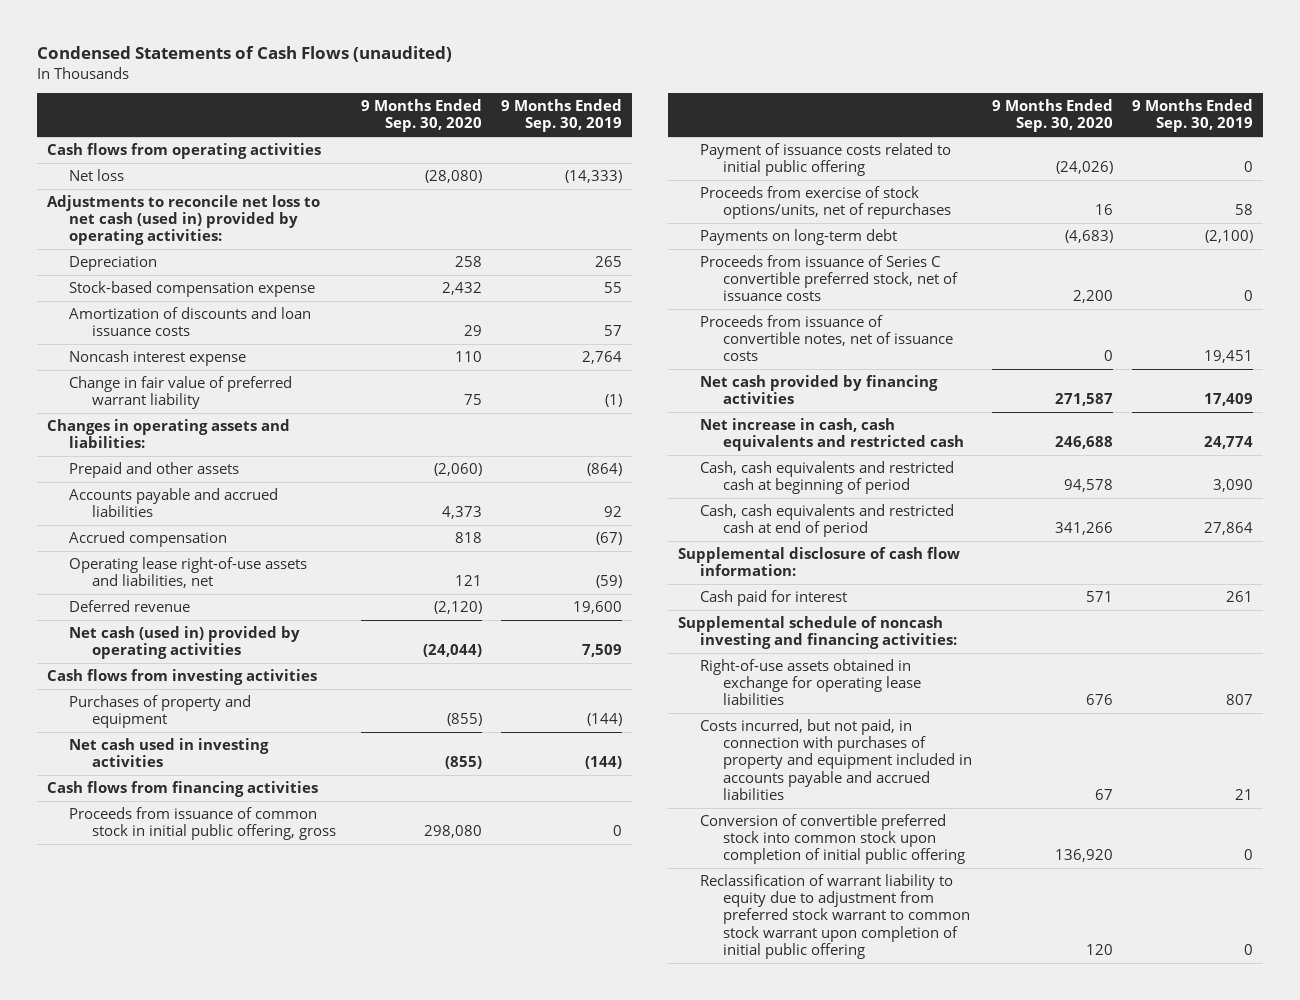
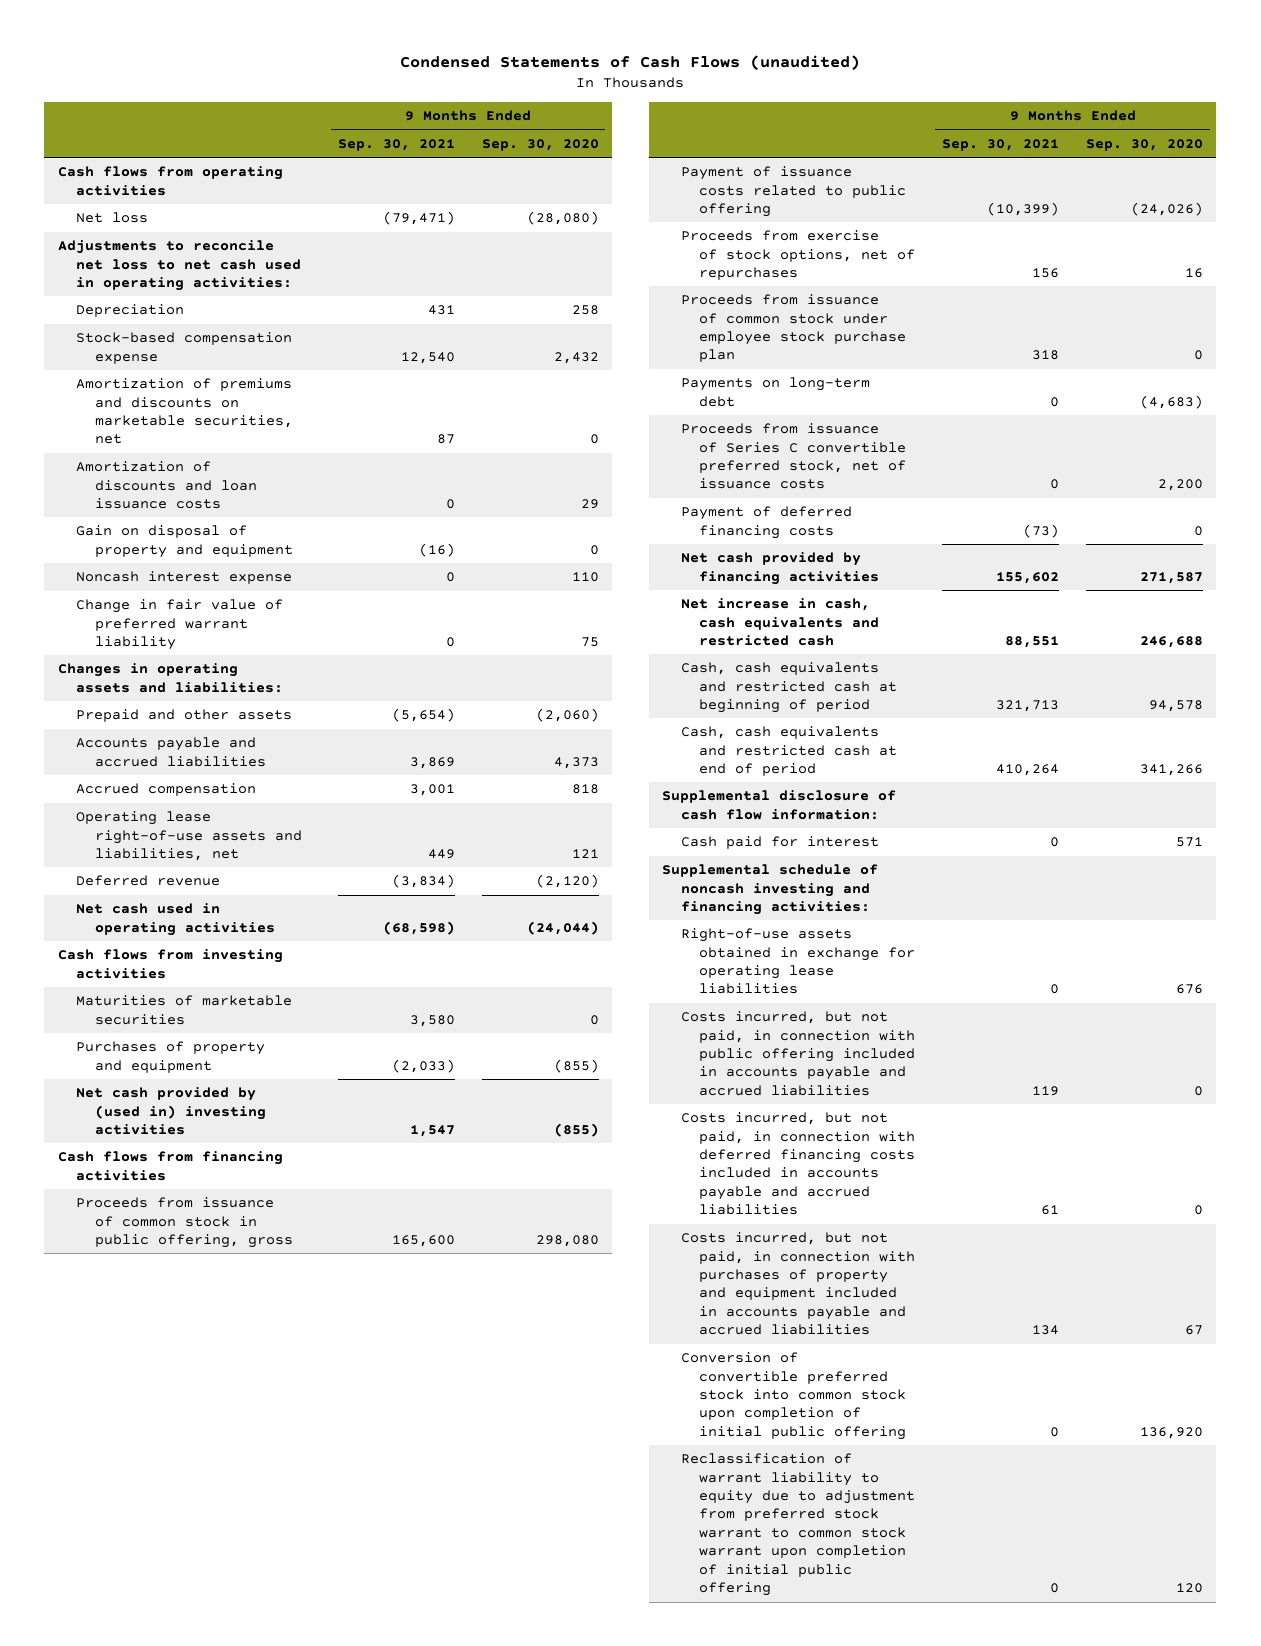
[501,99,623,133] 9 Months Ended Sep. 30, 2019 -> none
none -> [337,138,455,151] Sep. 30, 2021
[46,195,320,246] Adjustments to reconcile net loss to net cash (used in) provided by operating activities: -> [57,240,302,292] Adjustments to reconcile net loss to net cash used in operating activities:
none -> [76,378,293,445] Amortization of premiums and discounts on marketable securities, net
none -> [76,525,293,558] Gain on disposal of property and equipment
[69,626,301,660] Net cash (used in) provided by operating activities -> [76,903,275,936] Net cash used in operating activities
none -> [76,995,293,1025] Maturities of marketable securities
[69,738,270,768] Net cash used in investing activities -> [76,1087,266,1136] Net cash provided by (used in) investing activities
[69,807,337,841] Proceeds from issuance of common stock in initial public offering, gross -> [76,1197,293,1249] Proceeds from issuance of common stock in public offering, gross
[700,143,952,177] Payment of issuance costs related to initial public offering -> [680,166,907,218] Payment of issuance costs related to public offering
[700,186,952,220] Proceeds from exercise of stock options/units, net of repurchases -> [680,230,916,281] Proceeds from exercise of stock options, net of repurchases
none -> [680,294,907,363] Proceeds from issuance of common stock under employee stock purchase plan
[700,315,954,362] Proceeds from issuance of convertible notes, net of issuance costs -> none
none -> [680,506,852,539] Payment of deferred financing costs
none -> [680,1011,916,1096] Costs incurred, but not paid, in connection with public offering included in accounts payable and accrued liabilities
none -> [680,1112,916,1216] Costs incurred, but not paid, in connection with deferred financing costs included in accounts payable and accrued liabilities

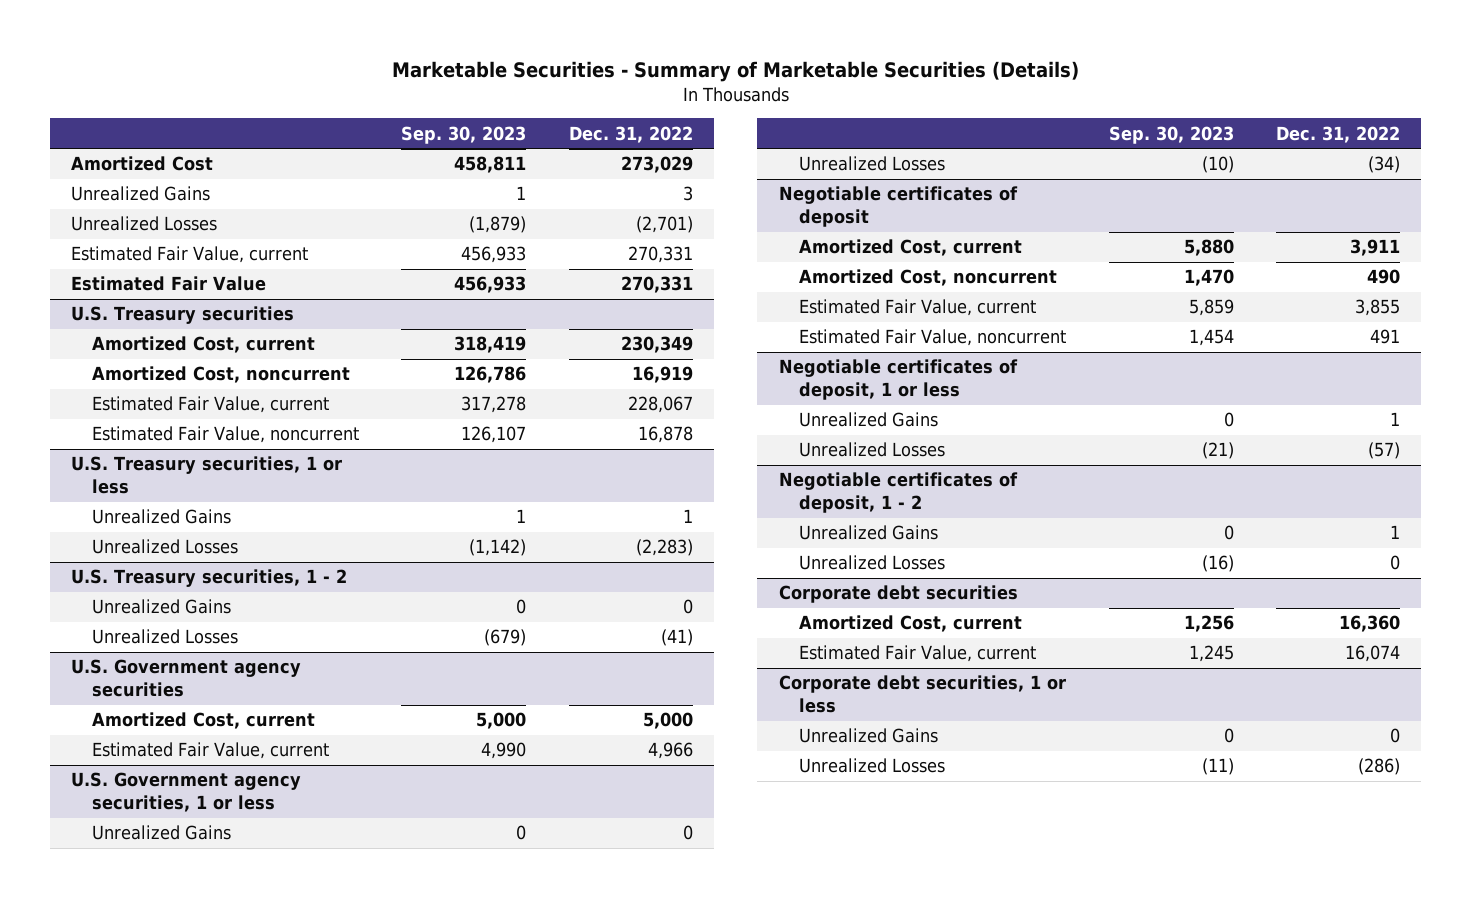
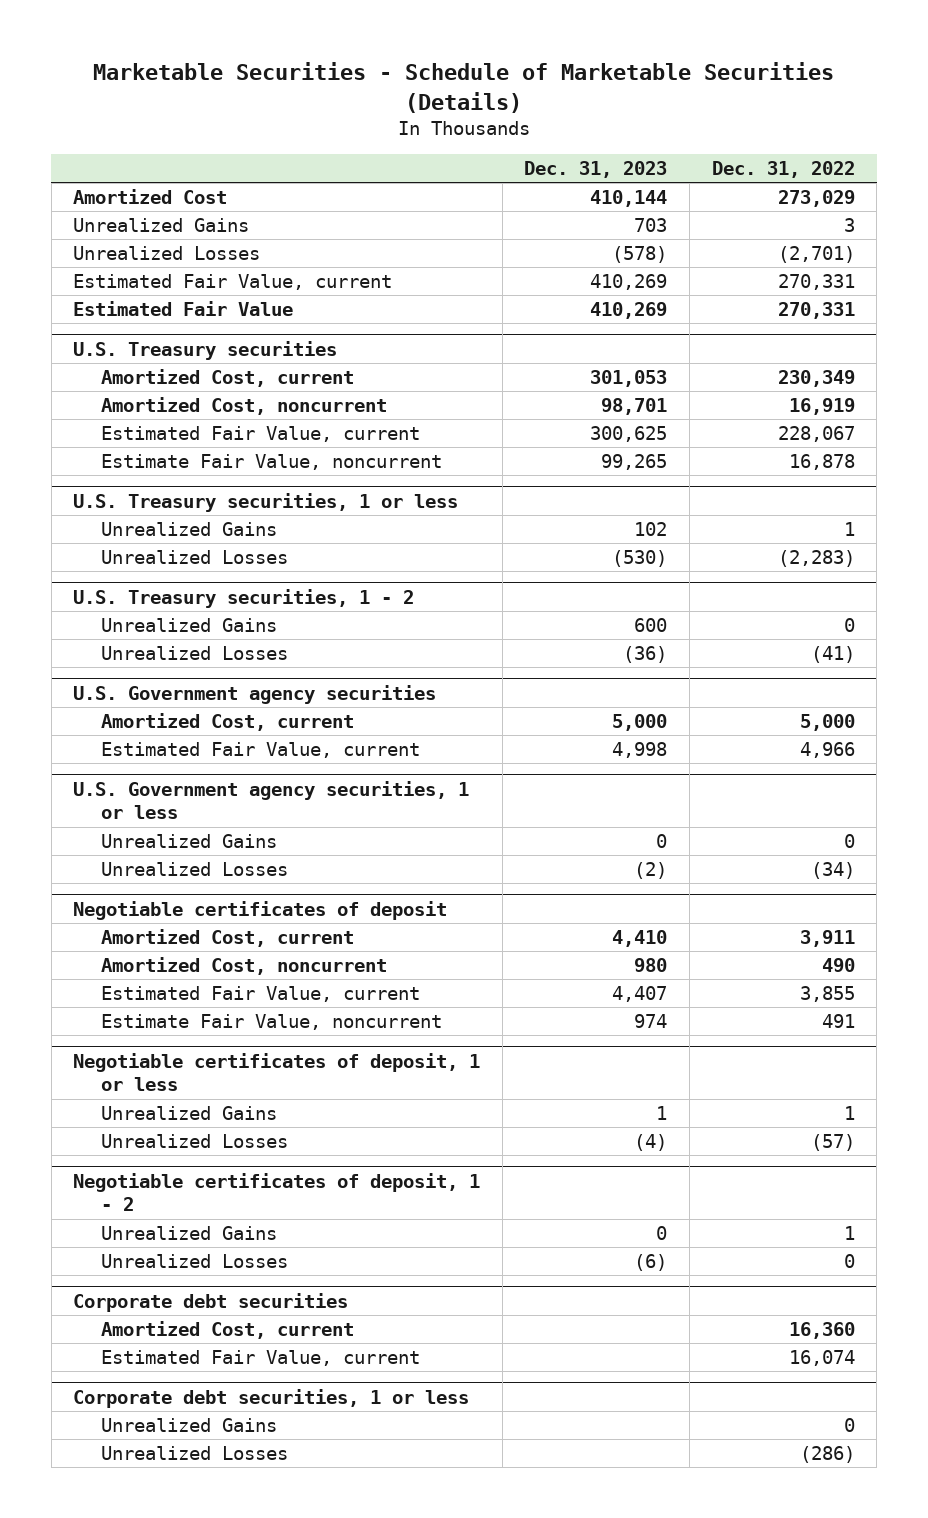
[391,61,1079,83] Marketable Securities - Summary of Marketable Securities (Details) -> [92,62,834,113] Marketable Securities - Schedule of Marketable Securities (Details)
[401,125,527,144] Sep. 30, 2023 -> none
none -> [524,161,668,179] Dec. 31, 2023
[92,426,360,444] Estimated Fair Value, noncurrent -> [100,454,442,471] Estimate Fair Value, noncurrent
[799,329,1067,347] Estimated Fair Value, noncurrent -> [100,1014,442,1031] Estimate Fair Value, noncurrent

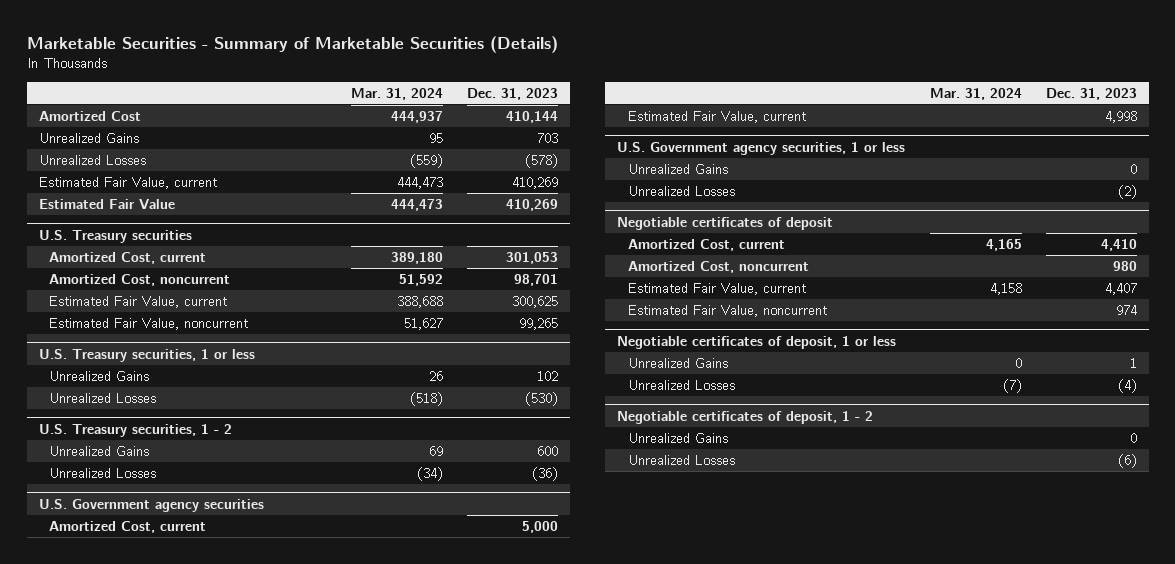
[92,62,834,113] Marketable Securities - Schedule of Marketable Securities (Details) -> [26,35,558,53] Marketable Securities - Summary of Marketable Securities (Details)
[711,161,855,179] Dec. 31, 2022 -> none
none -> [350,87,443,100] Mar. 31, 2024
[100,454,442,471] Estimate Fair Value, noncurrent -> [49,317,249,330] Estimated Fair Value, noncurrent
[100,1014,442,1031] Estimate Fair Value, noncurrent -> [627,304,827,317] Estimated Fair Value, noncurrent
[73,1292,349,1312] Corporate debt securities -> none
[100,1321,354,1340] Amortized Cost, current -> none
[100,1350,420,1367] Estimated Fair Value, current -> none
[73,1388,470,1408] Corporate debt securities, 1 or less -> none
[100,1418,277,1433] Unrealized Gains -> none
[100,1446,288,1461] Unrealized Losses -> none

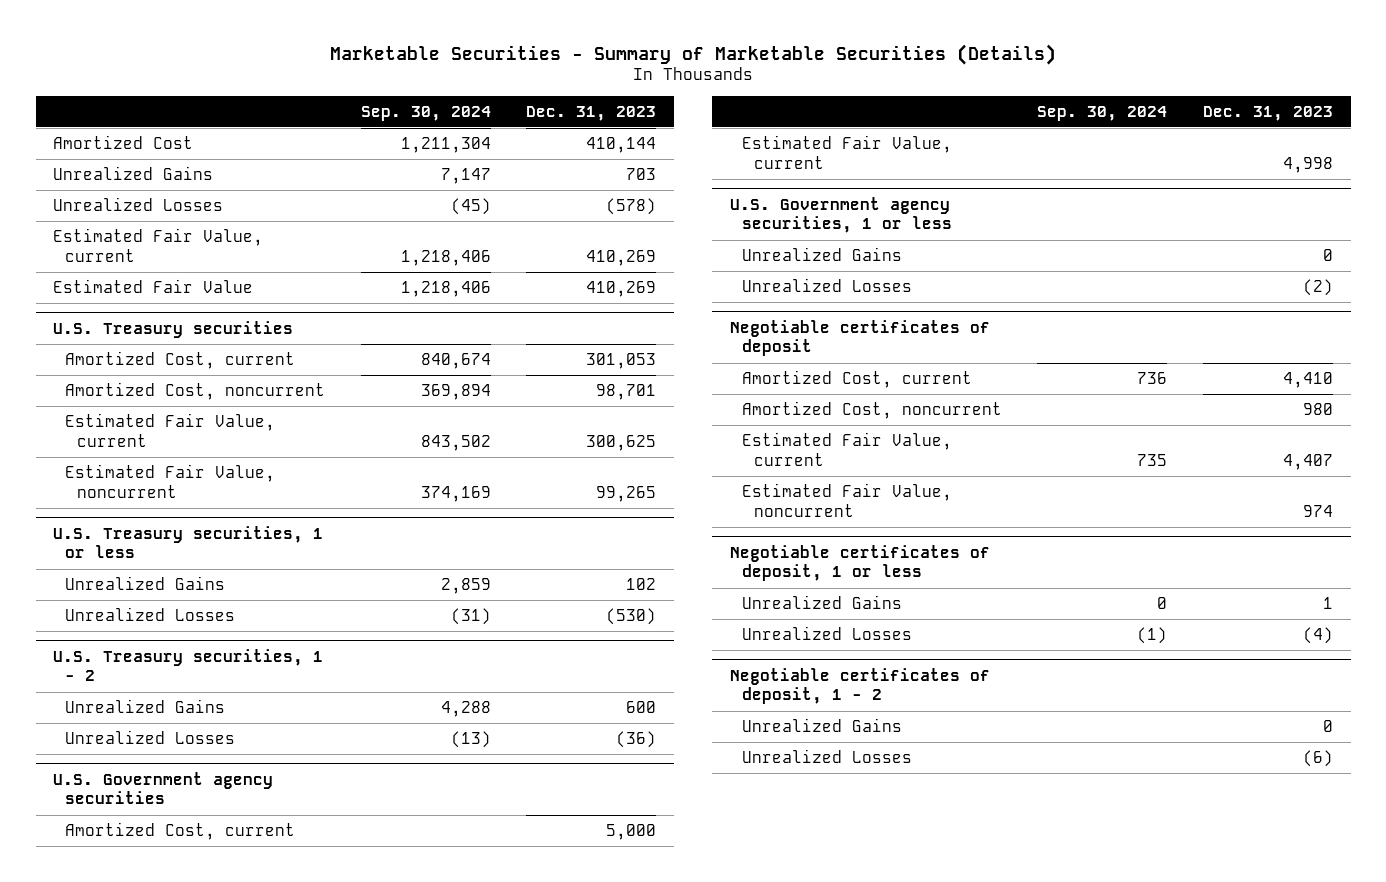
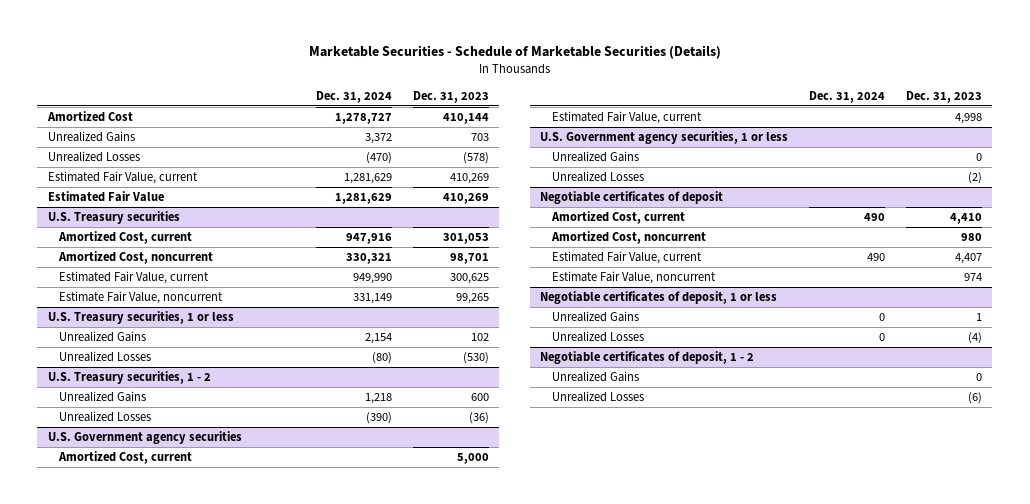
[330,43,1057,65] Marketable Securities - Summary of Marketable Securities (Details) -> [308,45,721,60] Marketable Securities - Schedule of Marketable Securities (Details)
[360,105,491,121] Sep. 30, 2024 -> none
none -> [316,90,393,103] Dec. 31, 2024
[65,464,276,498] Estimated Fair Value, noncurrent -> [59,291,224,305] Estimate Fair Value, noncurrent
[741,483,952,517] Estimated Fair Value, noncurrent -> [551,271,716,285] Estimate Fair Value, noncurrent

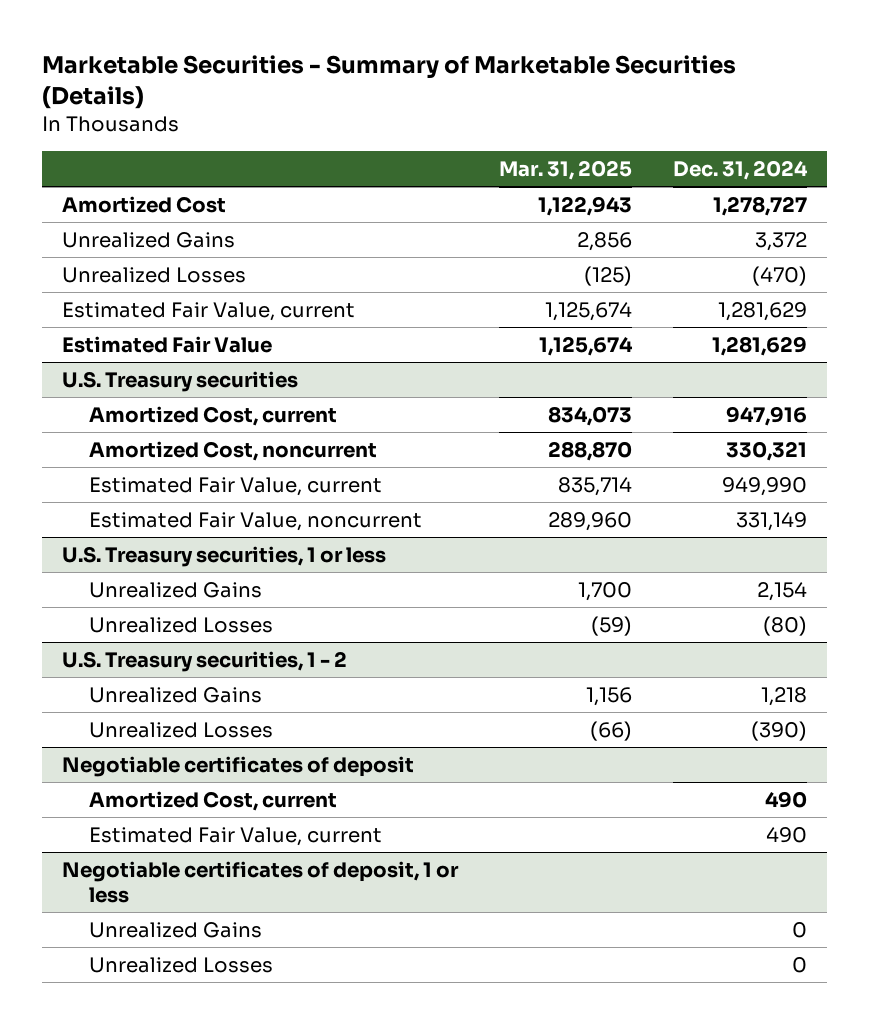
[308,45,721,60] Marketable Securities - Schedule of Marketable Securities (Details) -> [42,55,737,110] Marketable Securities - Summary of Marketable Securities (Details)
[413,90,490,103] Dec. 31, 2023 -> none
none -> [499,159,633,180] Mar. 31, 2025
[59,291,224,305] Estimate Fair Value, noncurrent -> [88,511,422,531] Estimated Fair Value, noncurrent
[47,431,242,445] U.S. Government agency securities -> none
[58,451,193,465] Amortized Cost, current -> none
[551,111,702,125] Estimated Fair Value, current -> none
[540,131,789,145] U.S. Government agency securities, 1 or less -> none
[551,151,639,163] Unrealized Gains -> none
[551,171,644,183] Unrealized Losses -> none
[550,231,706,245] Amortized Cost, noncurrent -> none
[551,271,716,285] Estimate Fair Value, noncurrent -> none
[540,351,755,365] Negotiable certificates of deposit, 1 - 2 -> none
[551,371,639,383] Unrealized Gains -> none
[551,391,644,403] Unrealized Losses -> none

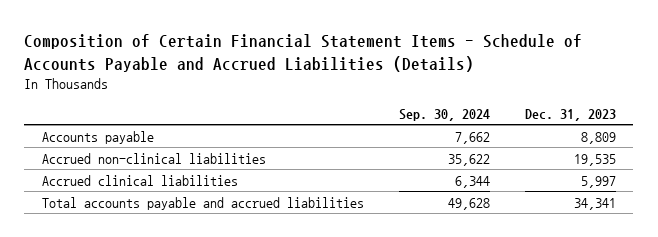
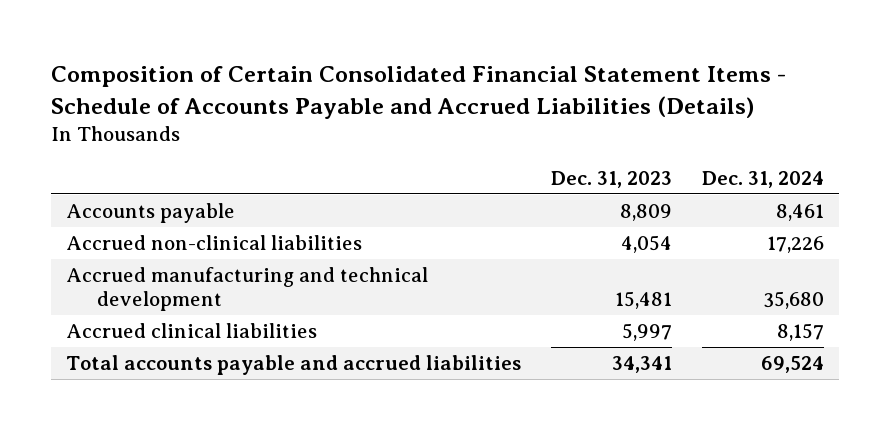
[24,34,583,72] Composition of Certain Financial Statement Items - Schedule of Accounts Payable and Accrued Liabilities (Details) -> [50,66,786,119] Composition of Certain Consolidated Financial Statement Items - Schedule of Accounts Payable and Accrued Liabilities (Details)
[398,108,490,121] Sep. 30, 2024 -> none
none -> [702,170,825,188] Dec. 31, 2024
[573,153,616,166] 19,535 -> [620,235,672,254] 4,054
none -> [65,267,428,311] Accrued manufacturing and technical development

